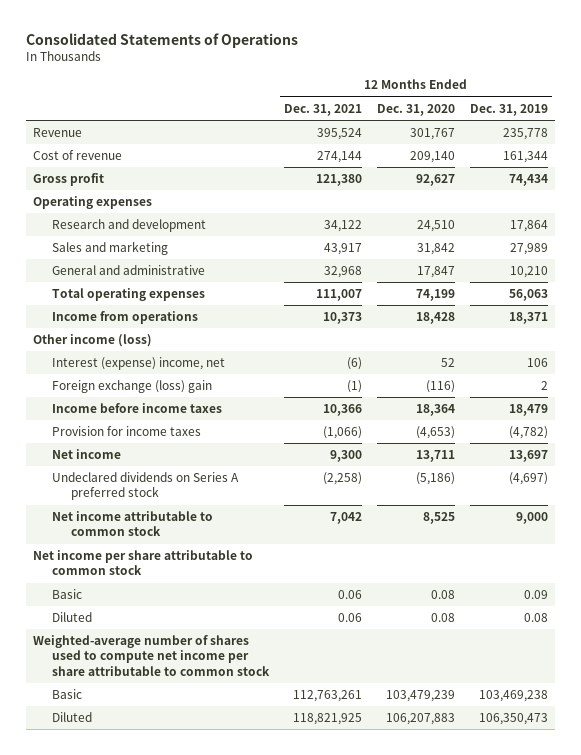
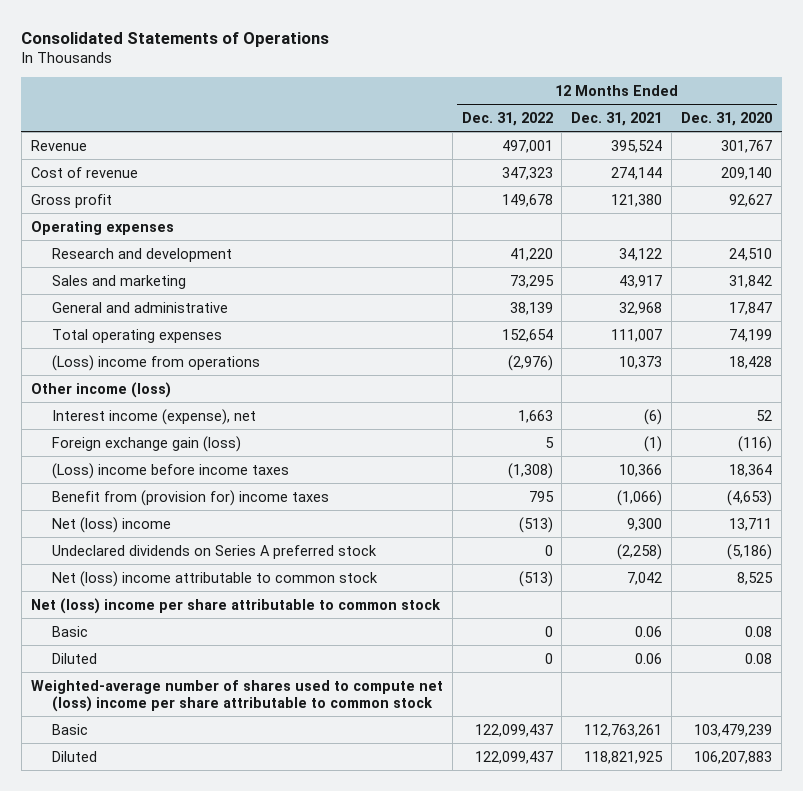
[469,103,548,116] Dec. 31, 2019 -> none
none -> [461,111,553,126] Dec. 31, 2022
[52,311,199,325] Income from operations -> [51,354,260,371] (Loss) income from operations
[52,357,226,371] Interest (expense) income, net -> [51,408,256,425] Interest income (expense), net
[52,380,213,394] Foreign exchange (loss) gain -> [51,435,241,452] Foreign exchange gain (loss)
[52,403,223,414] Income before income taxes -> [51,462,289,479] (Loss) income before income taxes
[52,426,202,437] Provision for income taxes -> [51,489,329,506] Benefit from (provision for) income taxes
[52,449,122,460] Net income -> [51,516,171,533] Net (loss) income
[52,511,214,537] Net income attributable to common stock -> [51,570,378,587] Net (loss) income attributable to common stock
[33,550,254,576] Net income per share attributable to common stock -> [30,597,441,614] Net (loss) income per share attributable to common stock
[33,635,271,676] Weighted-average number of shares used to compute net income per share attributable to common stock -> [30,679,443,712] Weighted-average number of shares used to compute net (loss) income per share attributable to common stock

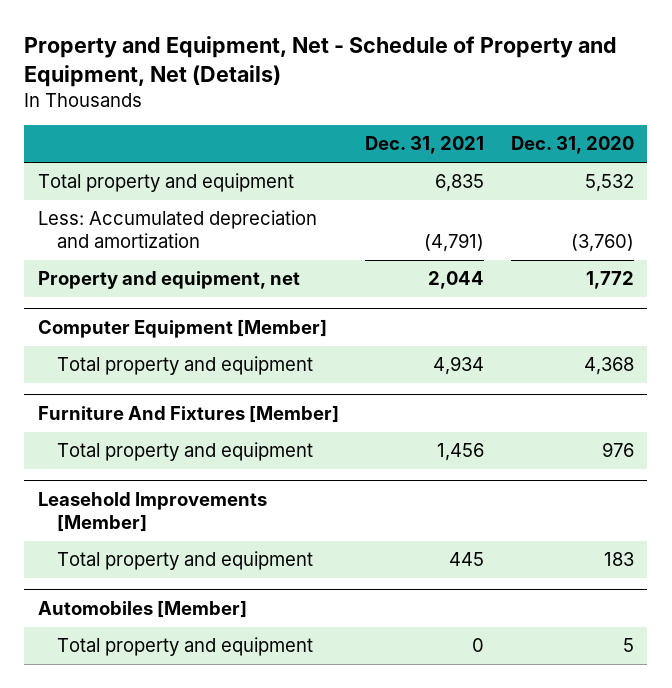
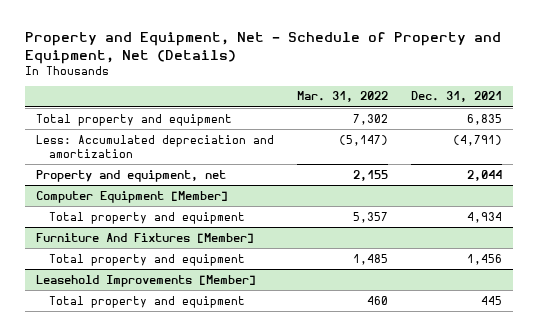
[511,136,635,155] Dec. 31, 2020 -> none
none -> [297,91,389,103] Mar. 31, 2022
[37,599,247,618] Automobiles [Member] -> none
[56,637,313,657] Total property and equipment -> none

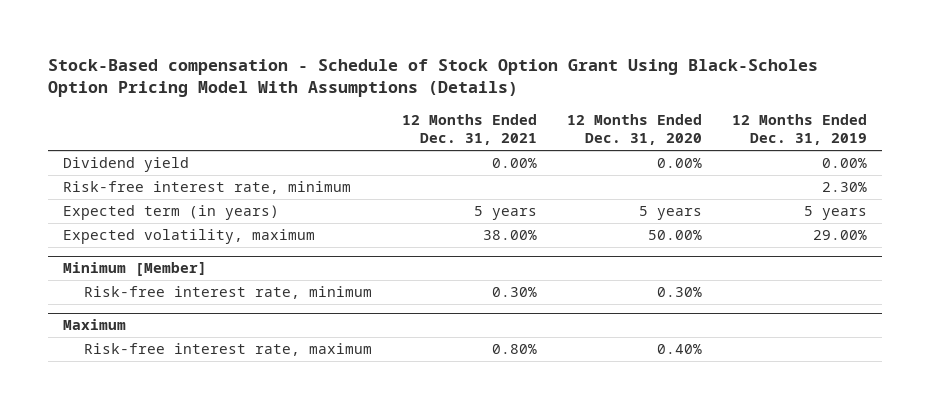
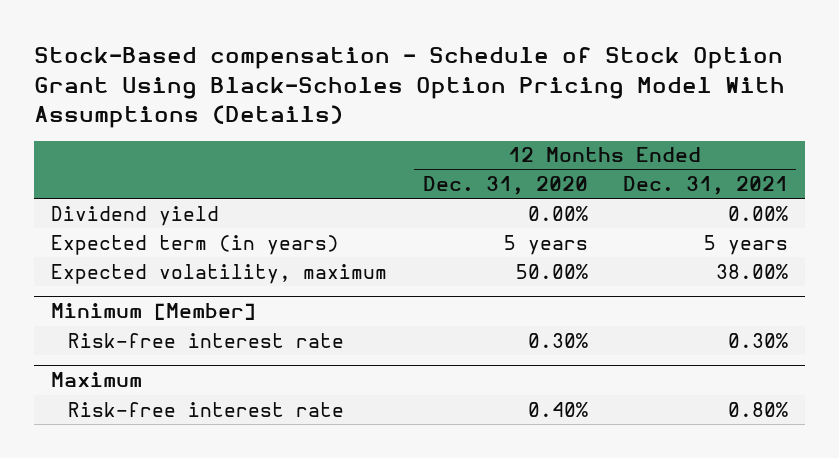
[732,114,868,146] 12 Months Ended Dec. 31, 2019 -> none
[63,181,352,195] Risk-free interest rate, minimum -> none
[84,286,373,300] Risk-free interest rate, minimum -> [67,332,344,348] Risk-free interest rate
[84,343,373,357] Risk-free interest rate, maximum -> [67,401,344,417] Risk-free interest rate

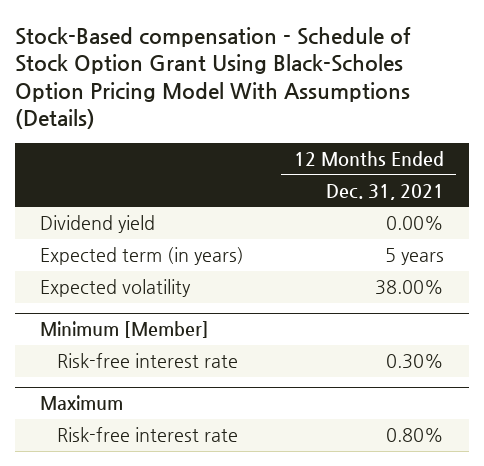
[422,176,588,196] Dec. 31, 2020 -> none
[51,263,388,284] Expected volatility, maximum -> [40,279,192,298] Expected volatility

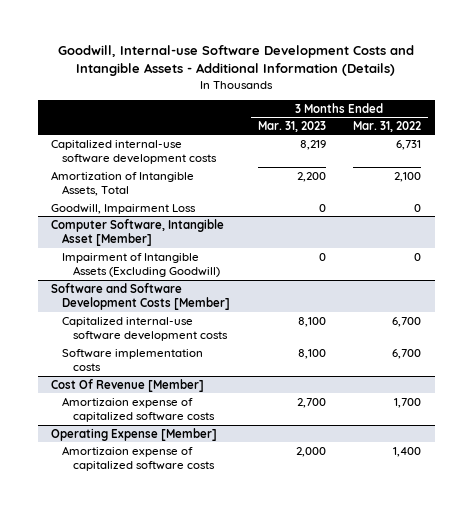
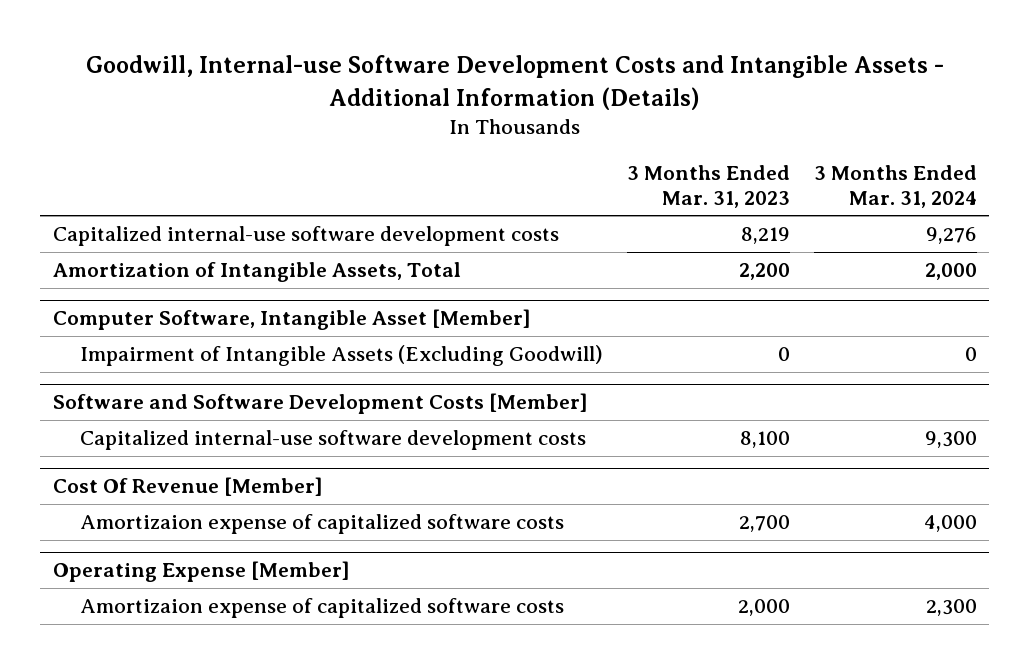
[353,120,422,132] Mar. 31, 2022 -> none
none -> [813,165,977,208] 3 Months Ended Mar. 31, 2024
[51,203,197,214] Goodwill, Impairment Loss -> none
[62,348,204,372] Software implementation costs -> none

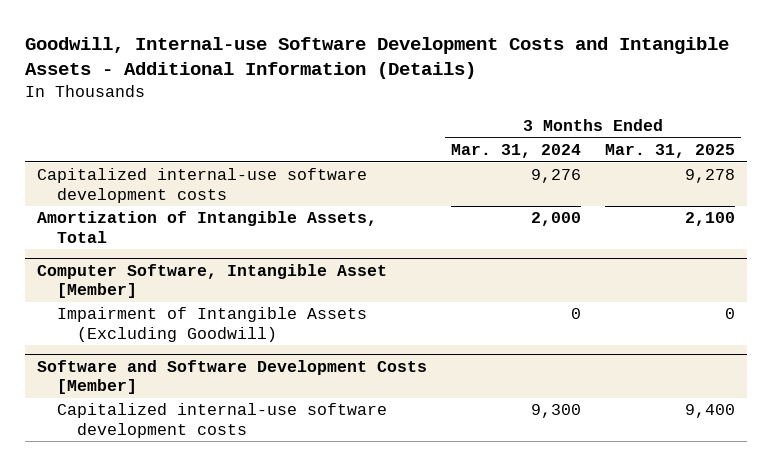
[626,165,790,208] 3 Months Ended Mar. 31, 2023 -> none
none -> [604,144,735,159] Mar. 31, 2025
[52,477,323,497] Cost Of Revenue [Member] -> none
[79,514,564,535] Amortizaion expense of capitalized software costs -> none
[52,561,350,583] Operating Expense [Member] -> none
[79,598,564,619] Amortizaion expense of capitalized software costs -> none

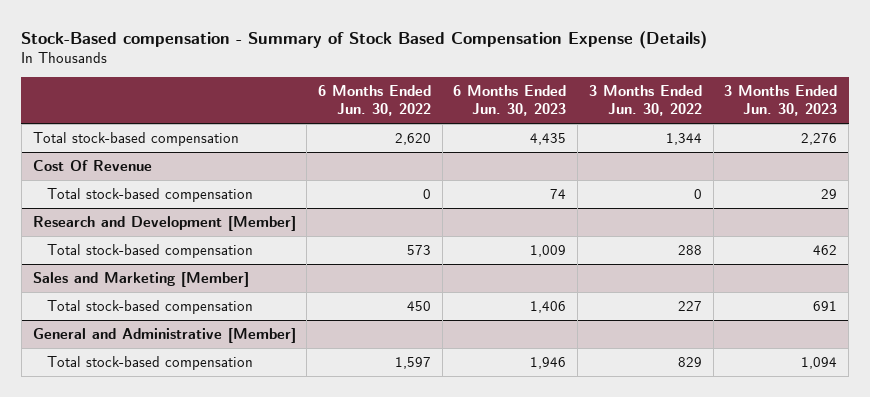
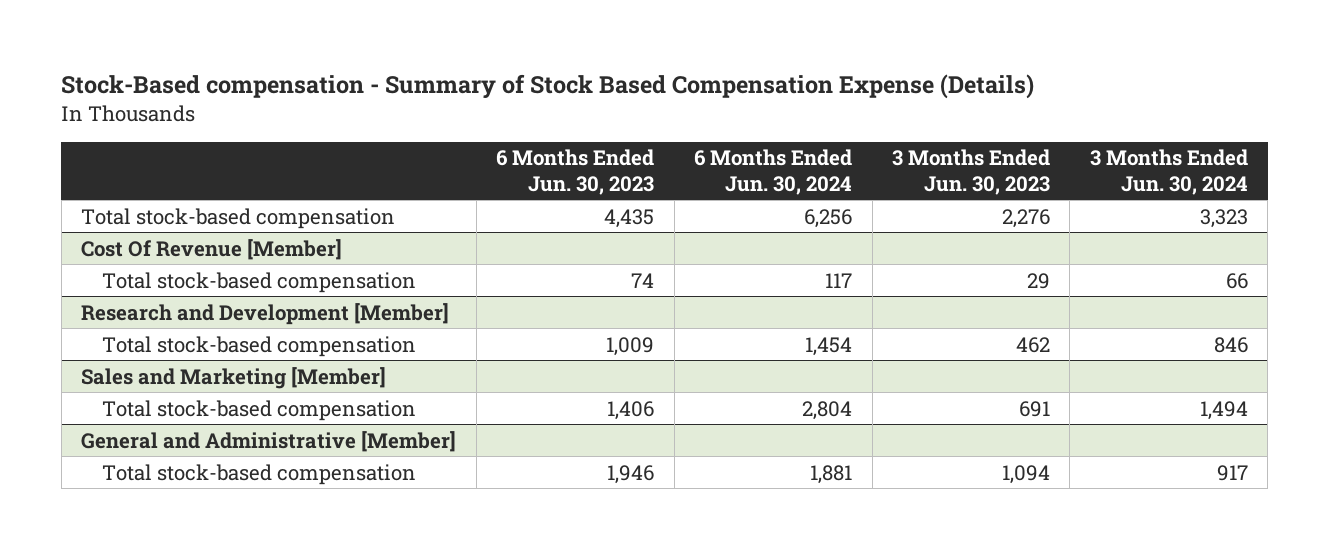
[318,85,432,117] 6 Months Ended Jun. 30, 2022 -> none
[588,85,702,117] 3 Months Ended Jun. 30, 2022 -> none
none -> [694,149,853,195] 6 Months Ended Jun. 30, 2024
none -> [1089,149,1248,195] 3 Months Ended Jun. 30, 2024
[32,159,152,171] Cost Of Revenue -> [81,238,343,260] Cost Of Revenue [Member]

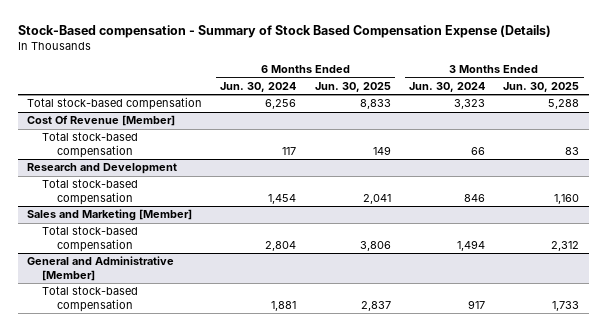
[496,149,655,195] 6 Months Ended Jun. 30, 2023 -> none
[892,149,1051,195] 3 Months Ended Jun. 30, 2023 -> none
none -> [314,81,391,92] Jun. 30, 2025
none -> [503,81,580,92] Jun. 30, 2025
[81,302,450,325] Research and Development [Member] -> [27,163,178,175] Research and Development

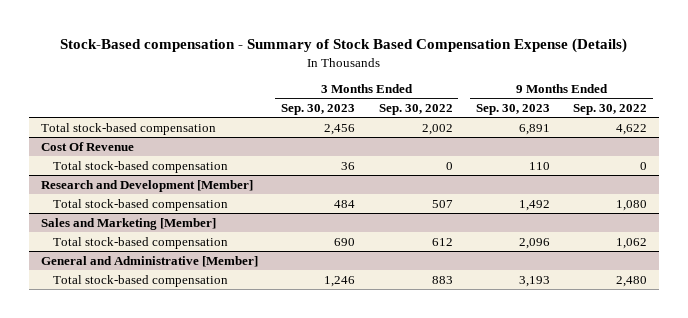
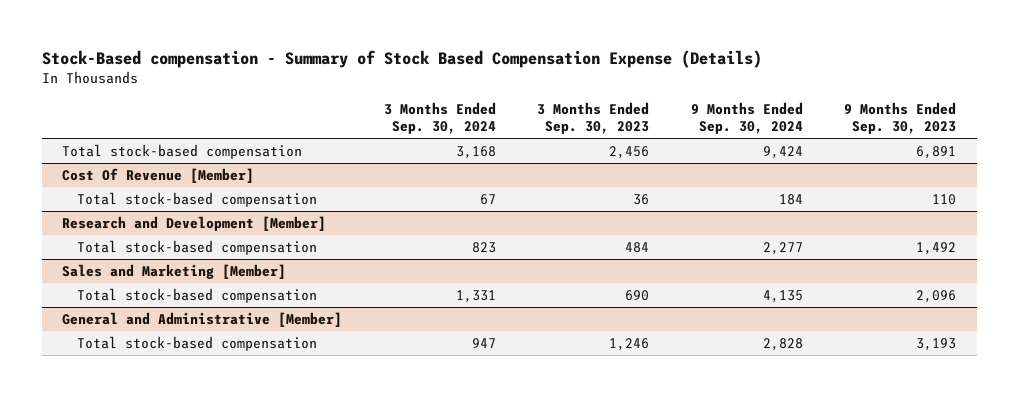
[378,104,453,116] Sep. 30, 2022 -> none
[573,104,648,116] Sep. 30, 2022 -> none
none -> [383,101,496,135] 3 Months Ended Sep. 30, 2024
none -> [690,101,803,135] 9 Months Ended Sep. 30, 2024
[40,141,134,151] Cost Of Revenue -> [62,167,255,183] Cost Of Revenue [Member]

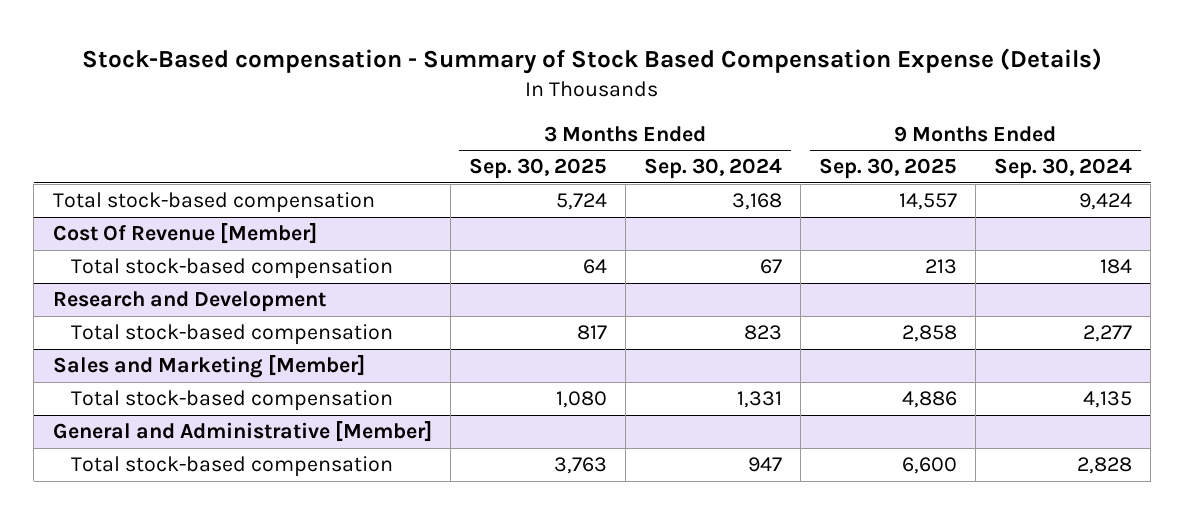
[537,101,650,135] 3 Months Ended Sep. 30, 2023 -> none
[844,101,957,135] 9 Months Ended Sep. 30, 2023 -> none
none -> [468,158,607,180] Sep. 30, 2025
none -> [818,158,957,180] Sep. 30, 2025
[62,215,327,231] Research and Development [Member] -> [52,291,326,313] Research and Development

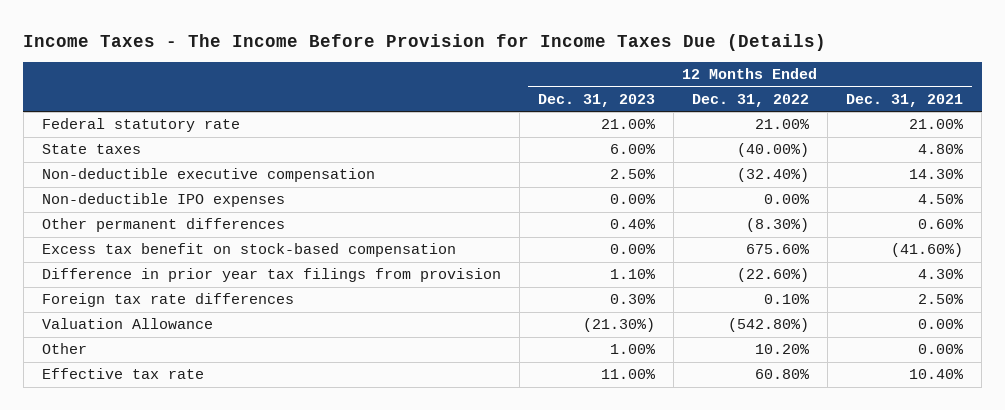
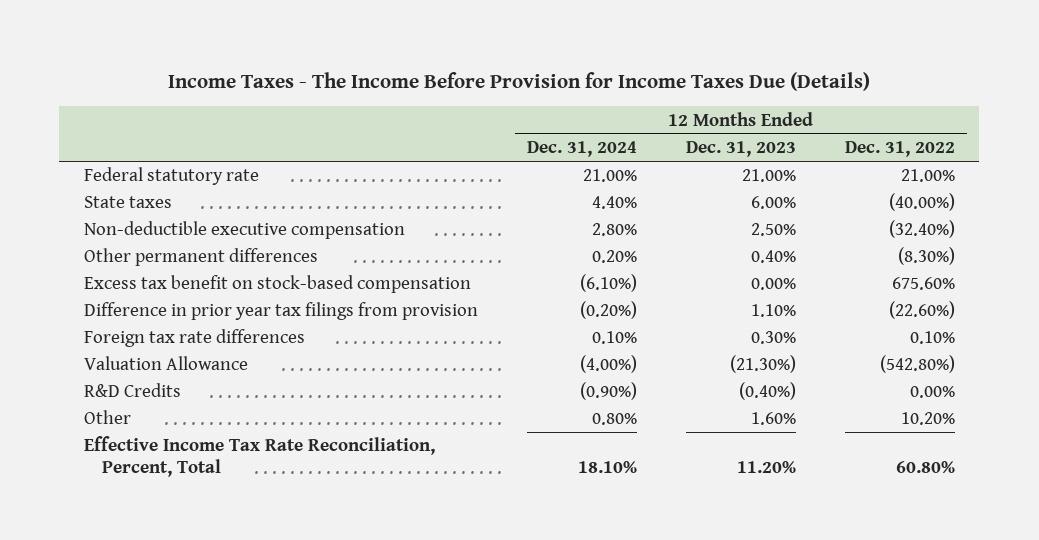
[845,94,963,108] Dec. 31, 2021 -> none
none -> [526,141,637,158] Dec. 31, 2024
[41,193,285,208] Non-deductible IPO expenses -> none
none -> [83,383,181,398] R&D Credits
[609,344,656,355] 1.00% -> [750,412,796,426] 1.60%
[41,368,204,380] Effective tax rate -> [83,436,435,478] Effective Income Tax Rate Reconciliation, Percent, Total
[600,369,656,380] 11.00% -> [736,461,796,474] 11.20%

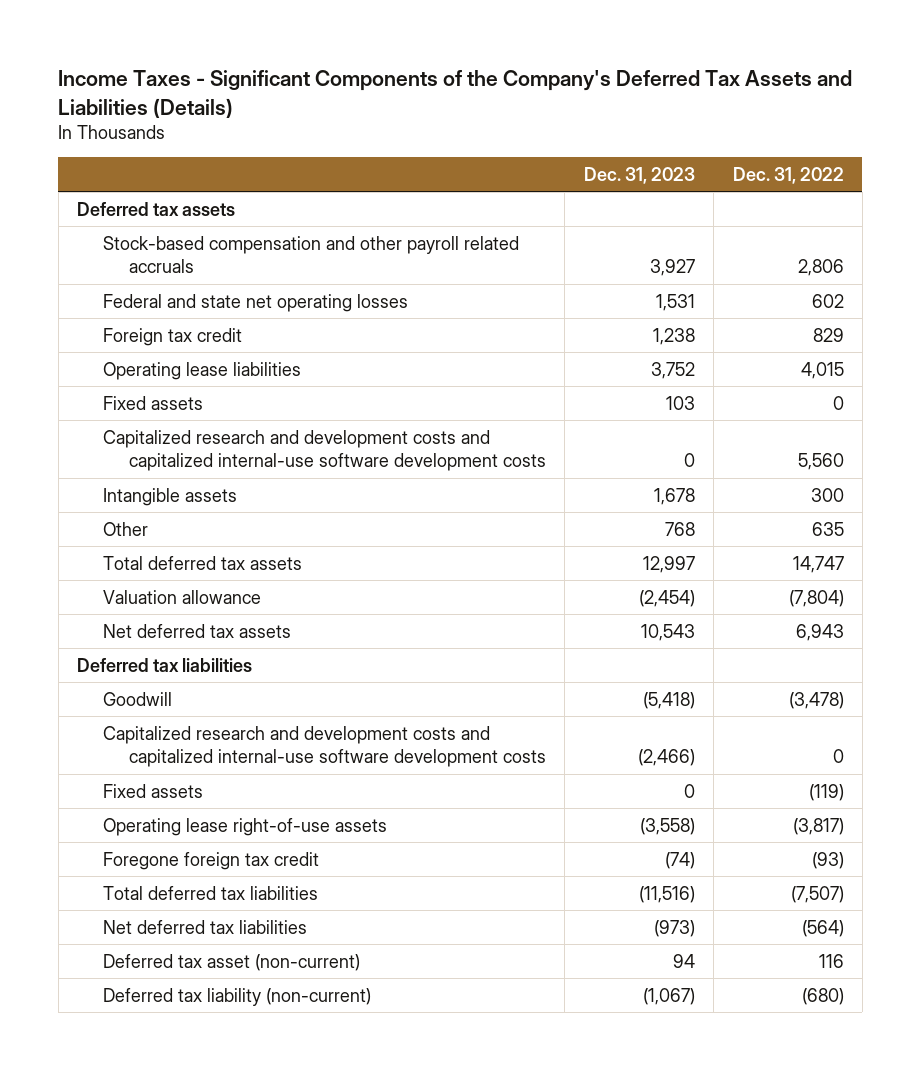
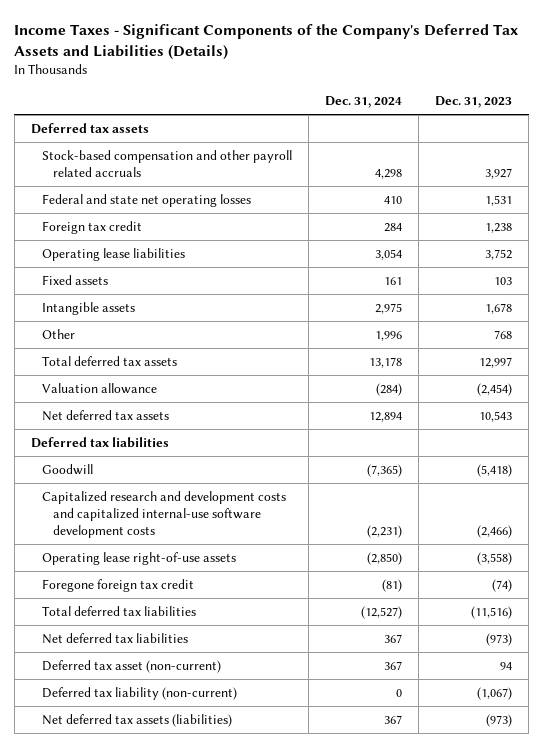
[732,166,844,184] Dec. 31, 2022 -> none
none -> [324,96,402,109] Dec. 31, 2024
[103,429,547,472] Capitalized research and development costs and capitalized internal-use software development costs -> none
[103,783,204,798] Fixed assets -> none
none -> [41,714,232,728] Net deferred tax assets (liabilities)

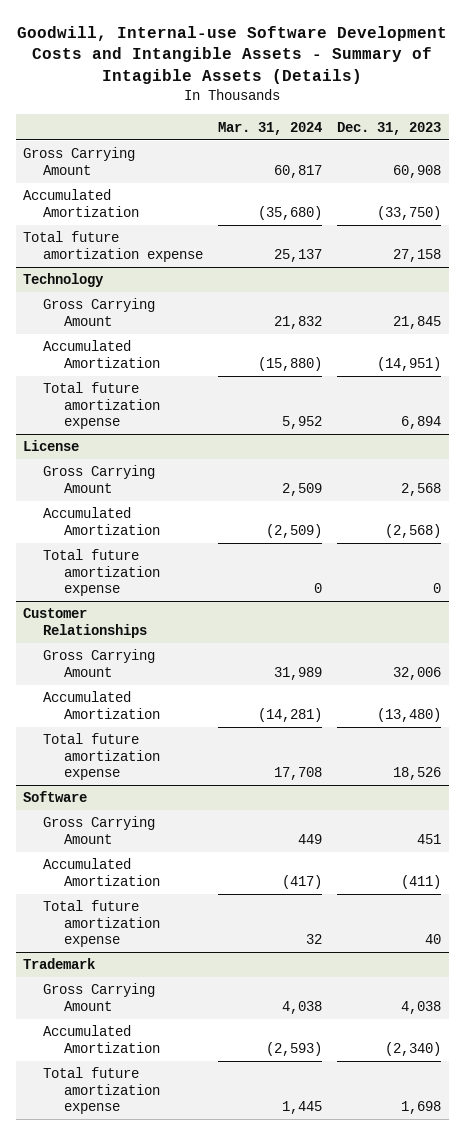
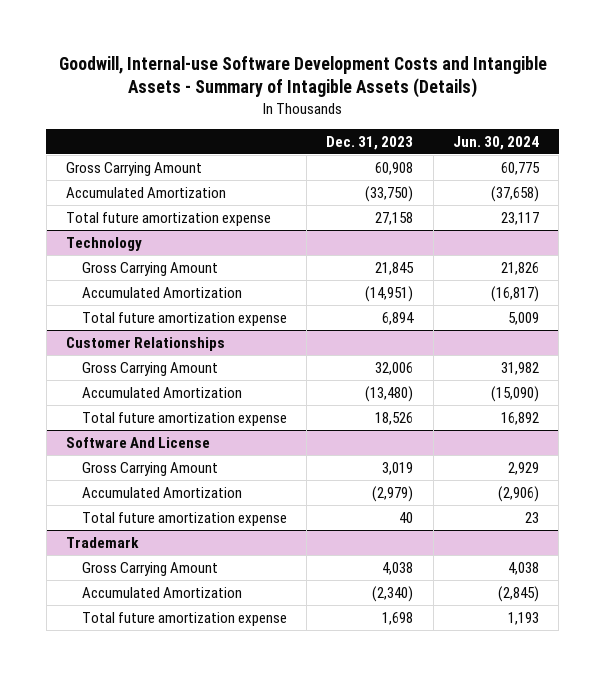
[218,121,323,135] Mar. 31, 2024 -> none
none -> [452,135,539,150] Jun. 30, 2024
[23,440,80,452] License -> none
[43,465,156,493] Gross Carrying Amount -> none
[43,507,160,535] Accumulated Amortization -> none
[43,549,160,597] Total future amortization expense -> none
[23,791,88,803] Software -> none
none -> [66,436,211,448] Software And License
[417,833,442,844] 451 -> [382,461,414,475] 3,019
[401,874,442,889] (411) -> [372,485,414,502] (2,979)

